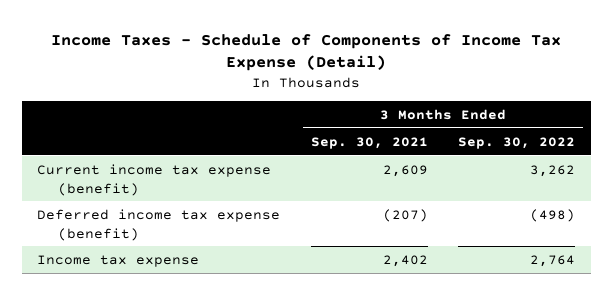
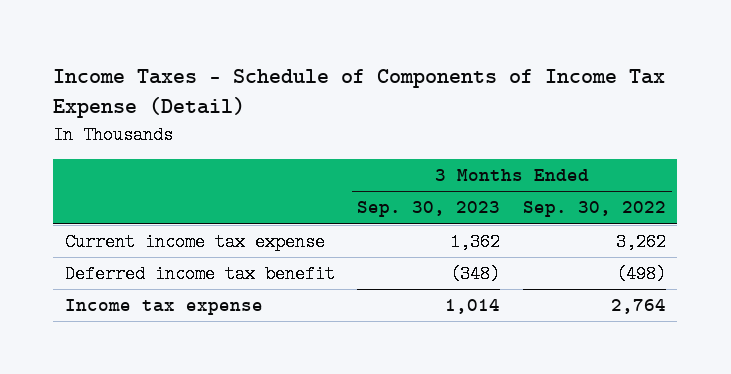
[310,136,428,149] Sep. 30, 2021 -> none
none -> [357,201,501,218] Sep. 30, 2023
[37,163,272,196] Current income tax expense (benefit) -> [64,233,325,252] Current income tax expense
[37,208,281,241] Deferred income tax expense (benefit) -> [64,265,335,284] Deferred income tax benefit

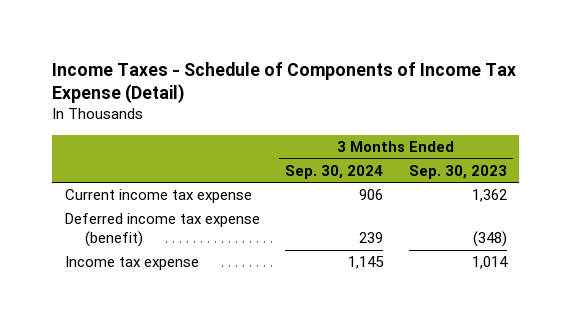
[522,201,666,218] Sep. 30, 2022 -> none
none -> [285,164,384,179] Sep. 30, 2024
[64,265,335,284] Deferred income tax benefit -> [64,213,260,247] Deferred income tax expense (benefit)

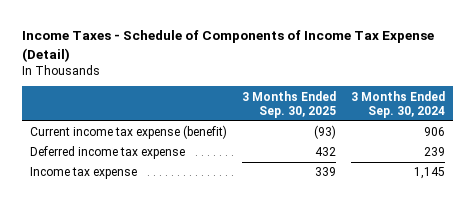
[408,164,507,179] Sep. 30, 2023 -> none
none -> [241,90,336,118] 3 Months Ended Sep. 30, 2025
[64,189,252,204] Current income tax expense -> [29,125,227,140] Current income tax expense (benefit)
[64,213,260,247] Deferred income tax expense (benefit) -> [29,146,185,160] Deferred income tax expense

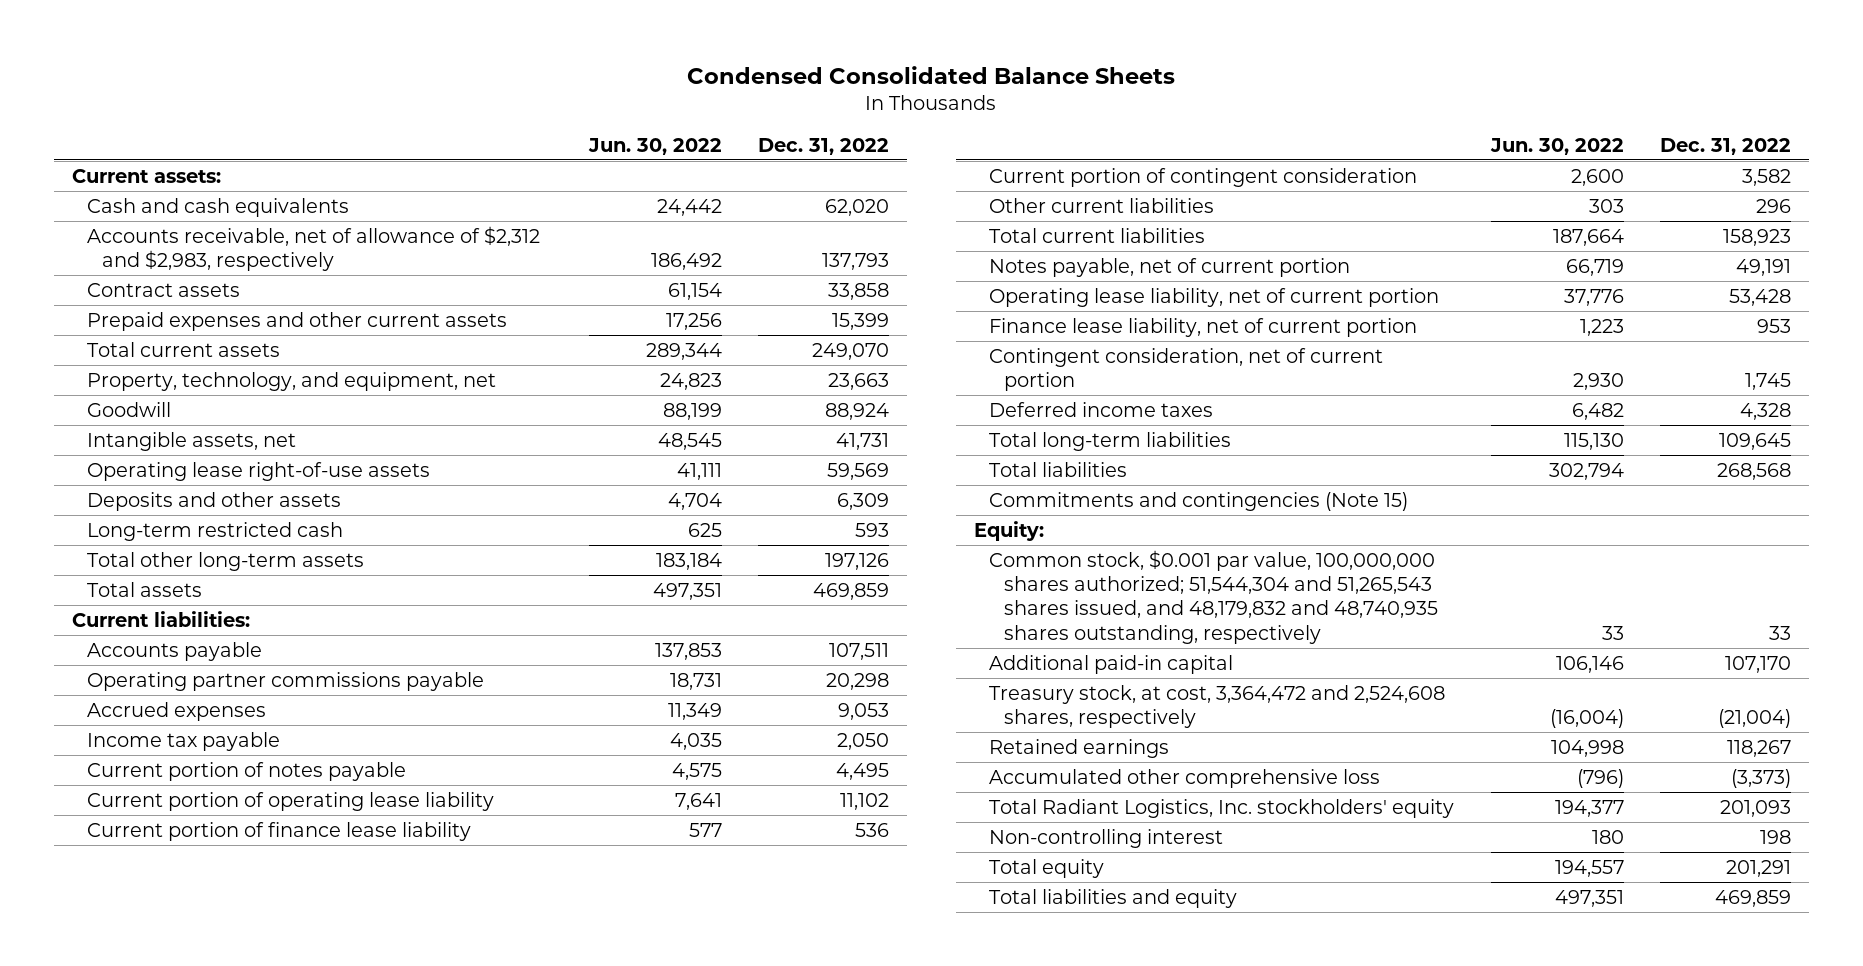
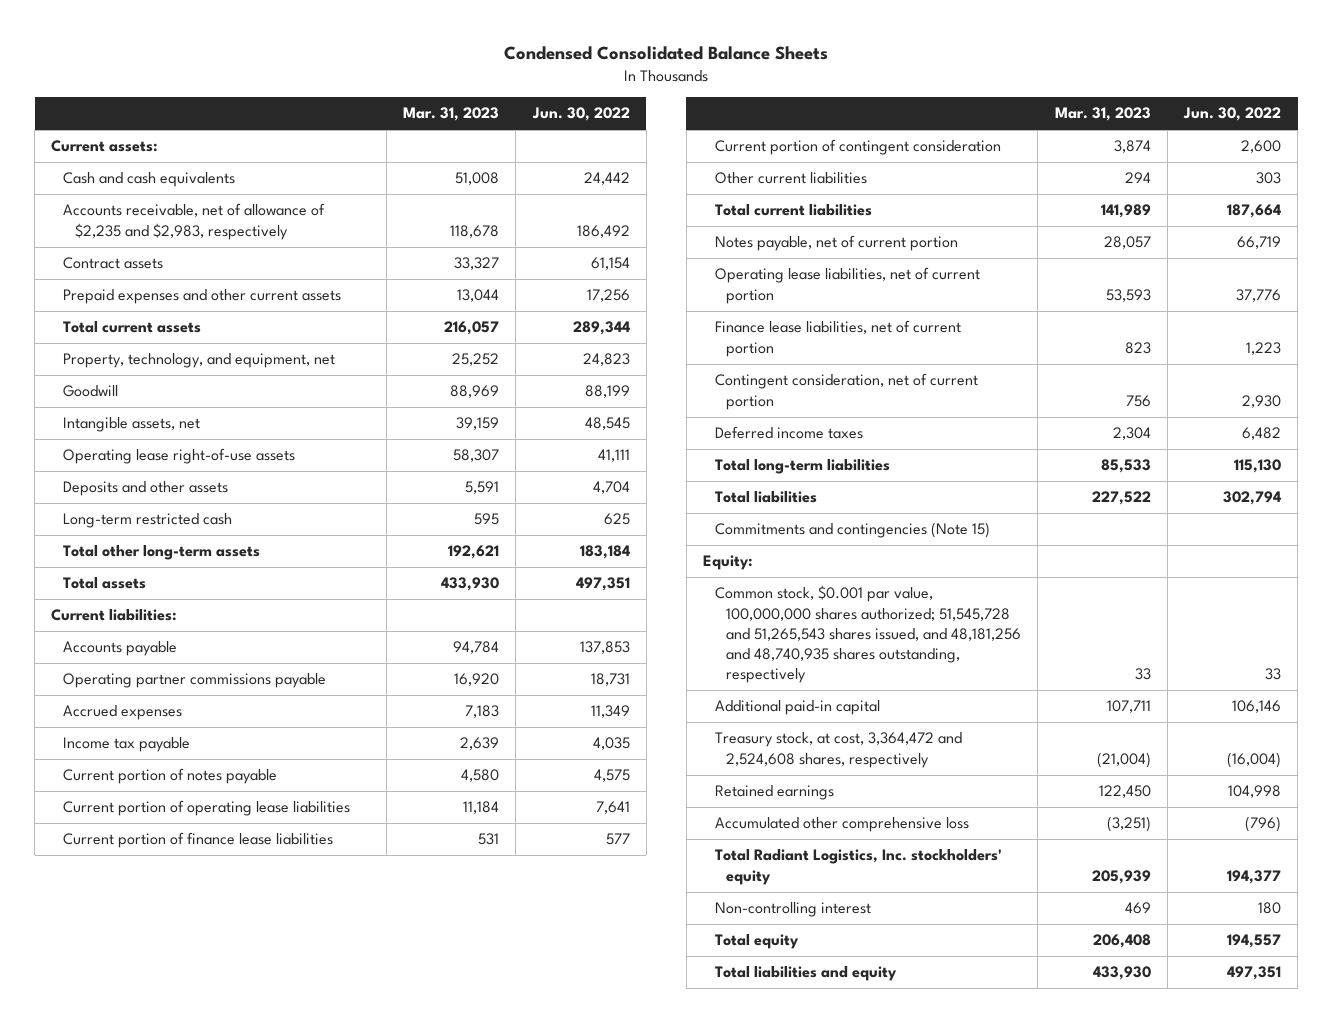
[757,137,889,155] Dec. 31, 2022 -> none
none -> [403,107,500,122] Mar. 31, 2023
[87,225,541,272] Accounts receivable, net of allowance of $2,312 and $2,983, respectively -> [63,203,326,240] Accounts receivable, net of allowance of $2,235 and $2,983, respectively
[87,791,495,811] Current portion of operating lease liability -> [63,800,351,817] Current portion of operating lease liabilities
[87,821,472,841] Current portion of finance lease liability -> [63,832,334,849] Current portion of finance lease liabilities
[989,287,1440,307] Operating lease liability, net of current portion -> [714,267,980,304] Operating lease liabilities, net of current portion
[989,317,1418,337] Finance lease liability, net of current portion -> [714,320,961,357] Finance lease liabilities, net of current portion
[989,549,1439,644] Common stock, $0.001 par value, 100,000,000 shares authorized; 51,544,304 and 51,265,543 shares issued, and 48,179,832 and 48,740,935 shares outstanding, respectively -> [714,585,1022,684] Common stock, $0.001 par value, 100,000,000 shares authorized; 51,545,728 and 51,265,543 shares issued, and 48,181,256 and 48,740,935 shares outstanding, respectively

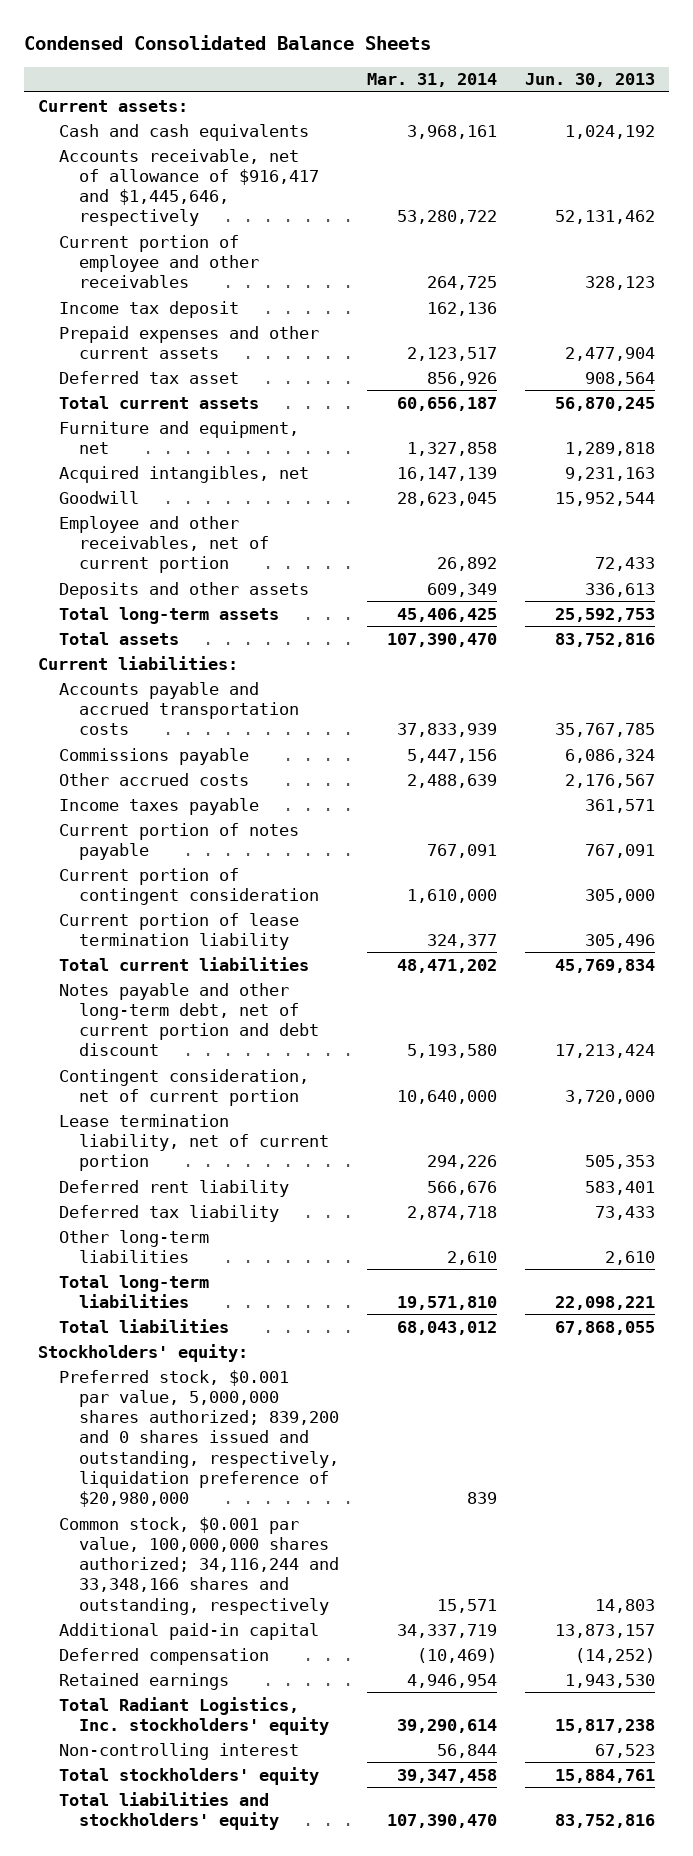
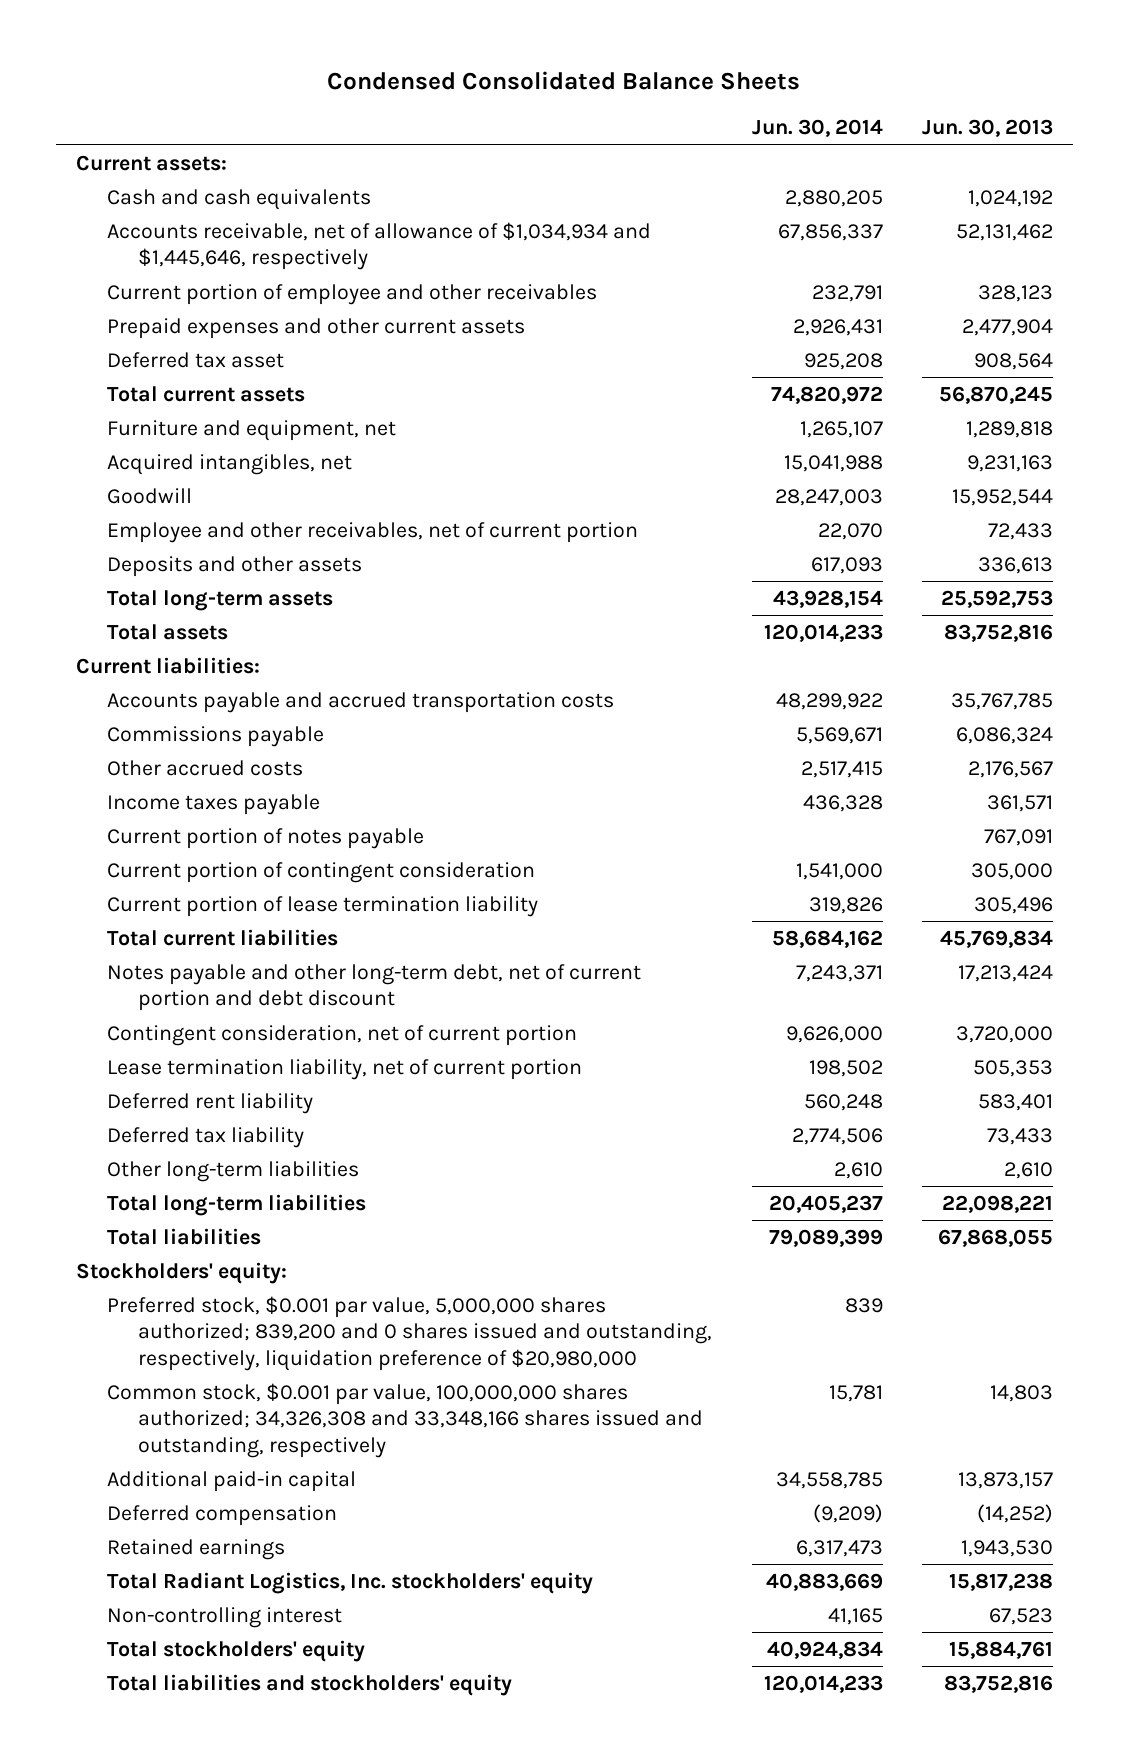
[366,73,497,88] Mar. 31, 2014 -> none
none -> [751,119,883,138] Jun. 30, 2014
[58,148,319,227] Accounts receivable, net of allowance of $916,417 and $1,445,646, respectively -> [106,221,651,271] Accounts receivable, net of allowance of $1,034,934 and $1,445,646, respectively
[58,300,239,318] Income tax deposit -> none
[58,1516,339,1615] Common stock, $0.001 par value, 100,000,000 shares authorized; 34,116,244 and 33,348,166 shares and outstanding, respectively -> [106,1382,704,1458] Common stock, $0.001 par value, 100,000,000 shares authorized; 34,326,308 and 33,348,166 shares issued and outstanding, respectively

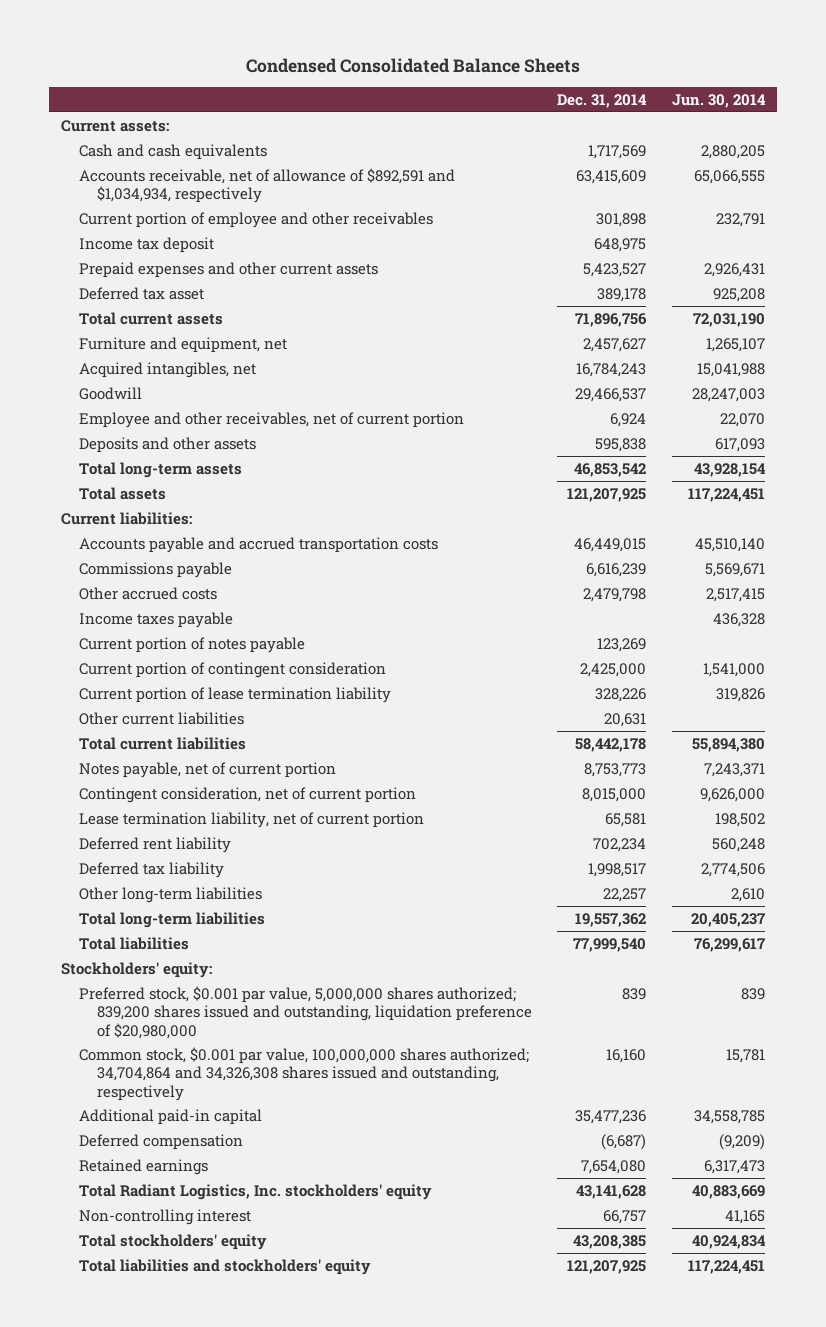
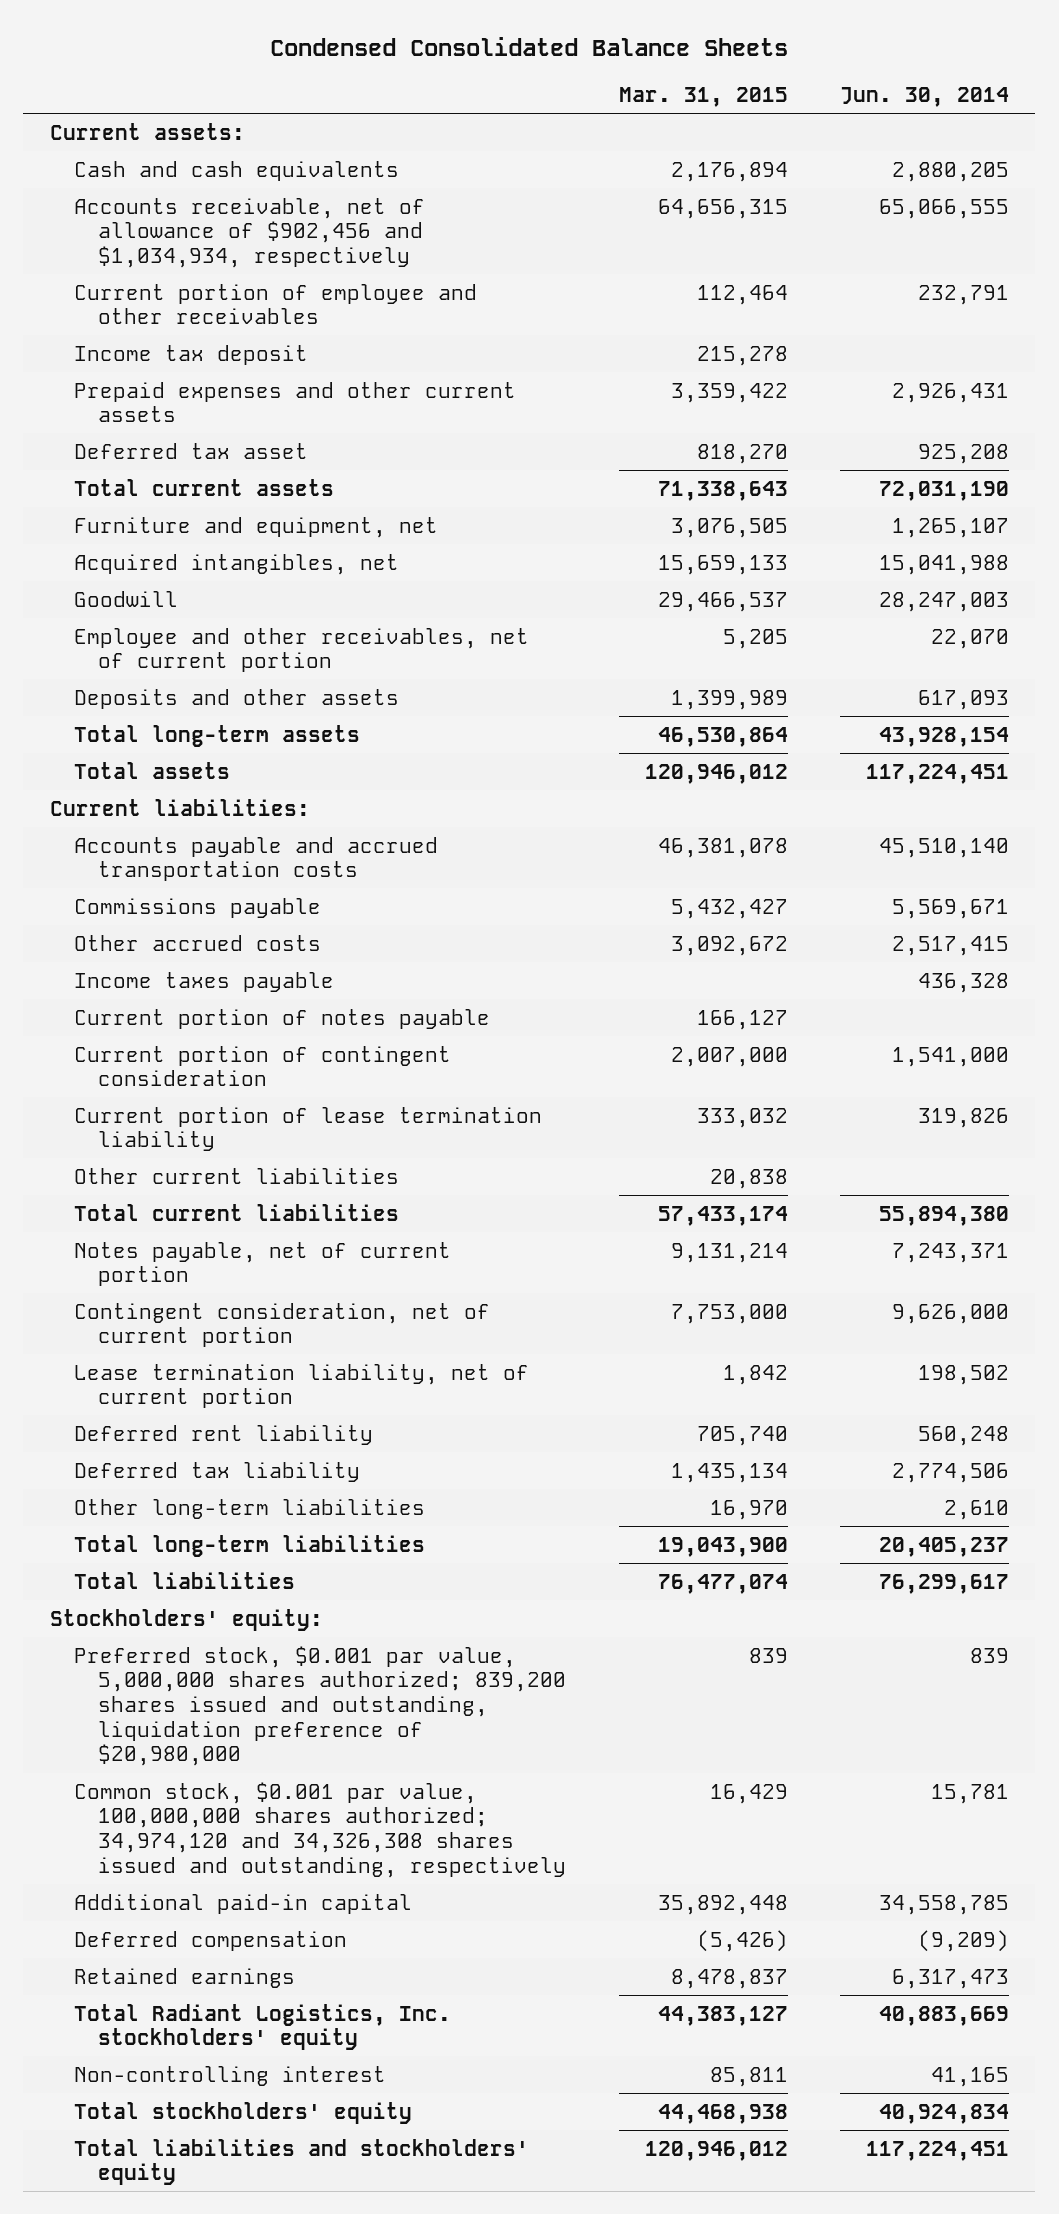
[557,94,648,109] Dec. 31, 2014 -> none
none -> [618,87,788,108] Mar. 31, 2015
[79,167,456,204] Accounts receivable, net of allowance of $892,591 and $1,034,934, respectively -> [73,197,425,269] Accounts receivable, net of allowance of $902,456 and $1,034,934, respectively
[79,1046,530,1101] Common stock, $0.001 par value, 100,000,000 shares authorized; 34,704,864 and 34,326,308 shares issued and outstanding, respectively -> [73,1781,567,1878] Common stock, $0.001 par value, 100,000,000 shares authorized; 34,974,120 and 34,326,308 shares issued and outstanding, respectively

